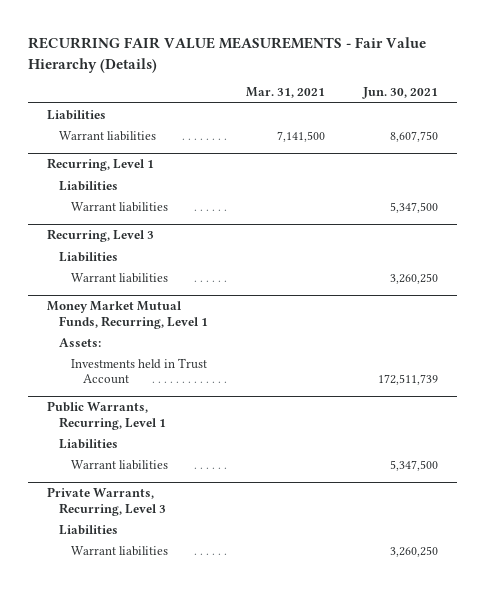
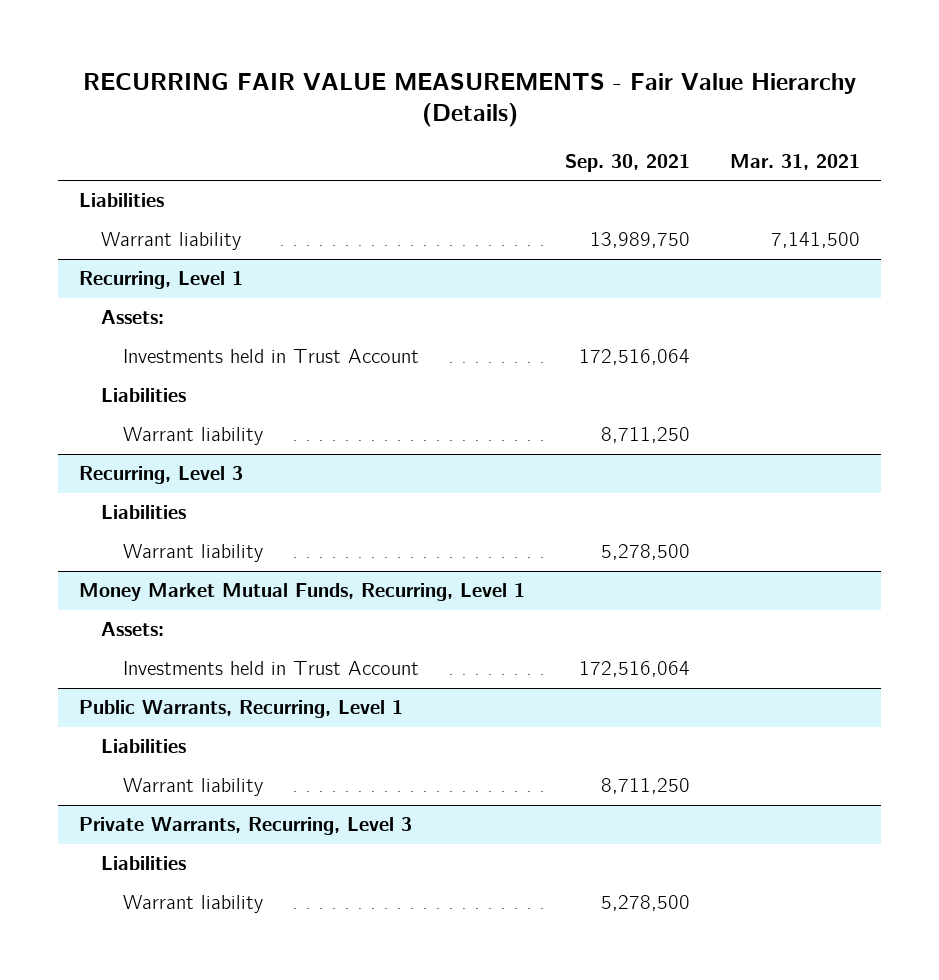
[362,87,439,100] Jun. 30, 2021 -> none
none -> [565,153,691,172] Sep. 30, 2021
[59,130,157,141] Warrant liabilities -> [100,232,241,251] Warrant liability
none -> [100,310,164,325] Assets:
none -> [122,349,419,364] Investments held in Trust Account
[70,201,168,212] Warrant liabilities -> [122,427,263,446] Warrant liability
[70,272,168,283] Warrant liabilities -> [122,544,263,563] Warrant liability
[70,459,168,470] Warrant liabilities -> [122,778,263,797] Warrant liability
[70,545,168,556] Warrant liabilities -> [122,895,263,914] Warrant liability

